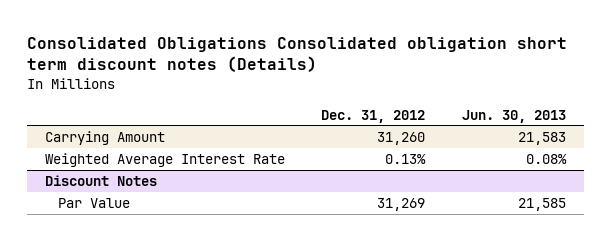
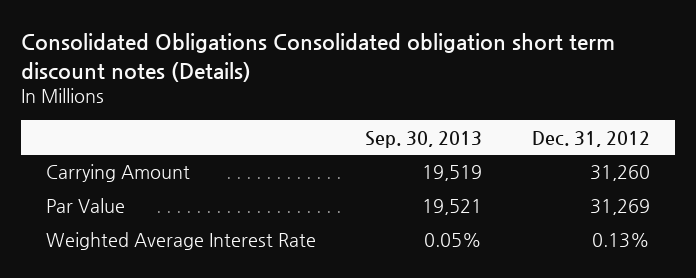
[461,109,566,123] Jun. 30, 2013 -> none
none -> [365,130,483,148] Sep. 30, 2013
[45,175,158,187] Discount Notes -> none
[45,153,286,168] Weighted Average Interest Rate -> [45,232,316,251] Weighted Average Interest Rate

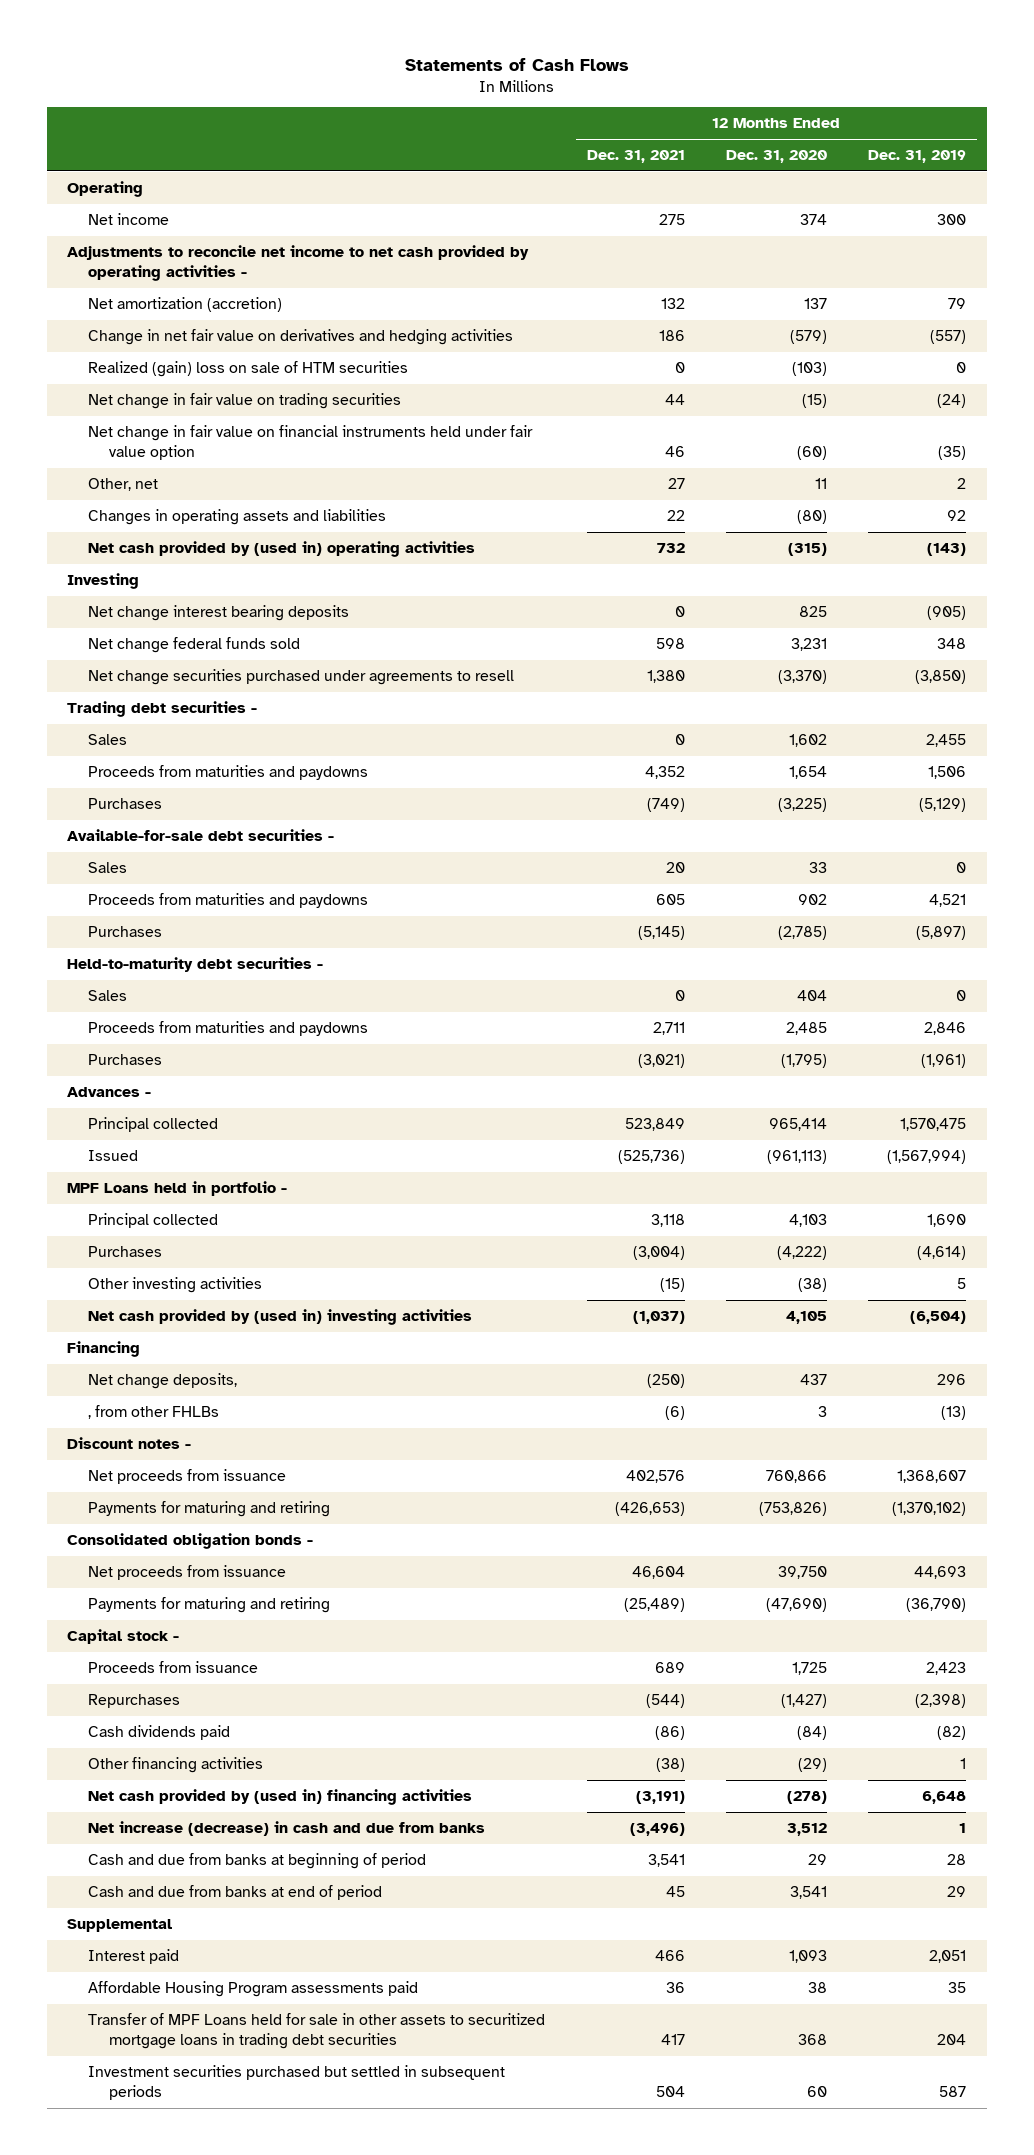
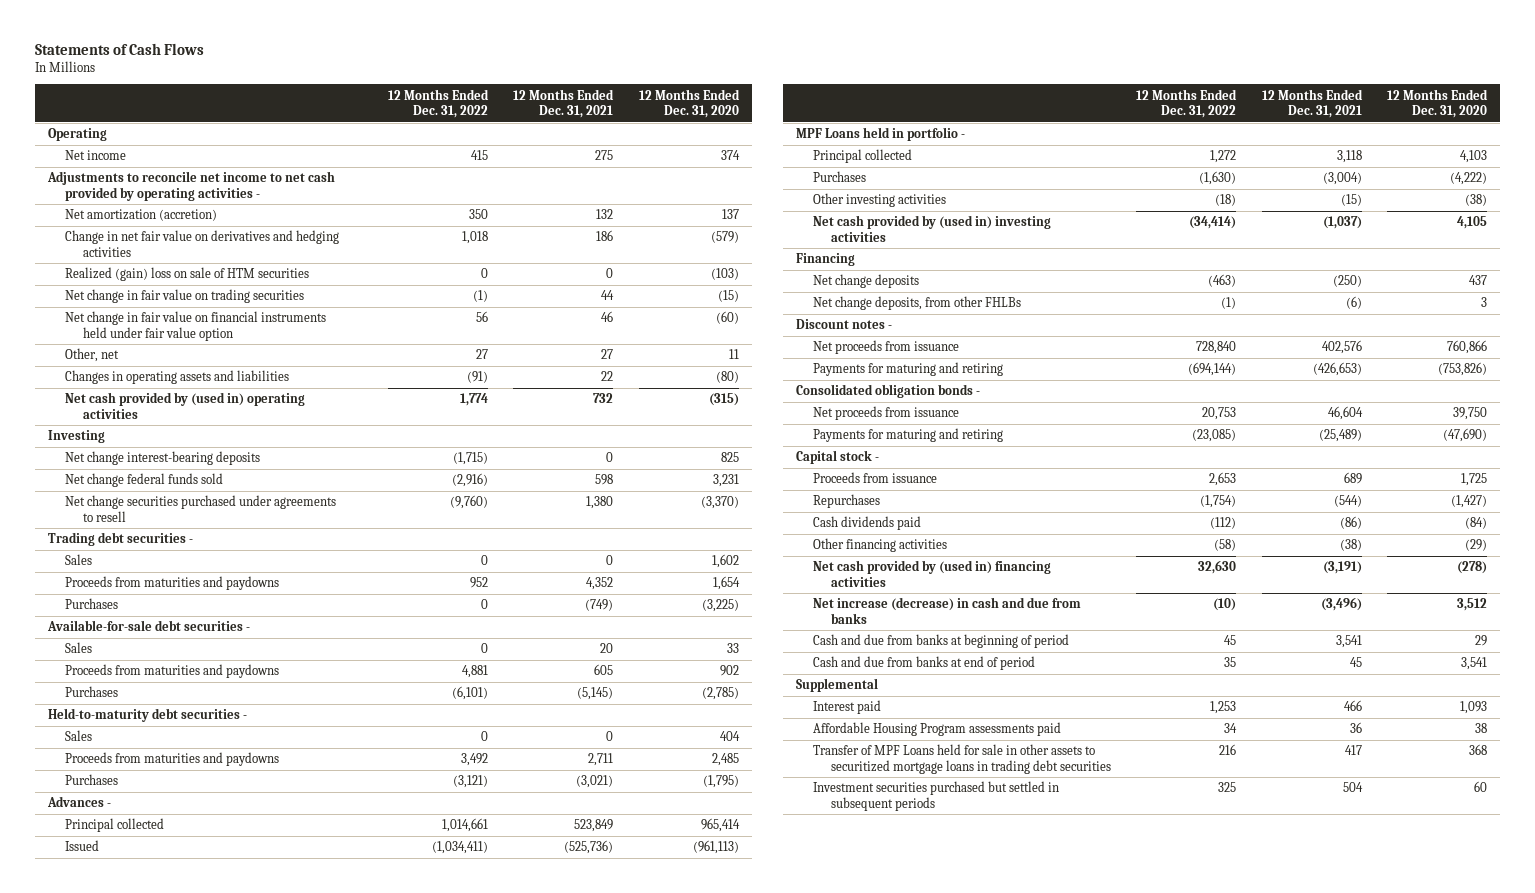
[868,150,967,164] Dec. 31, 2019 -> none
none -> [388,88,490,119] 12 Months Ended Dec. 31, 2022
[88,605,350,622] Net change interest bearing deposits -> [65,451,261,466] Net change interest-bearing deposits
[88,1373,238,1390] Net change deposits, -> [813,274,920,289] Net change deposits
[88,1405,220,1420] , from other FHLBs -> [813,296,1022,311] Net change deposits, from other FHLBs

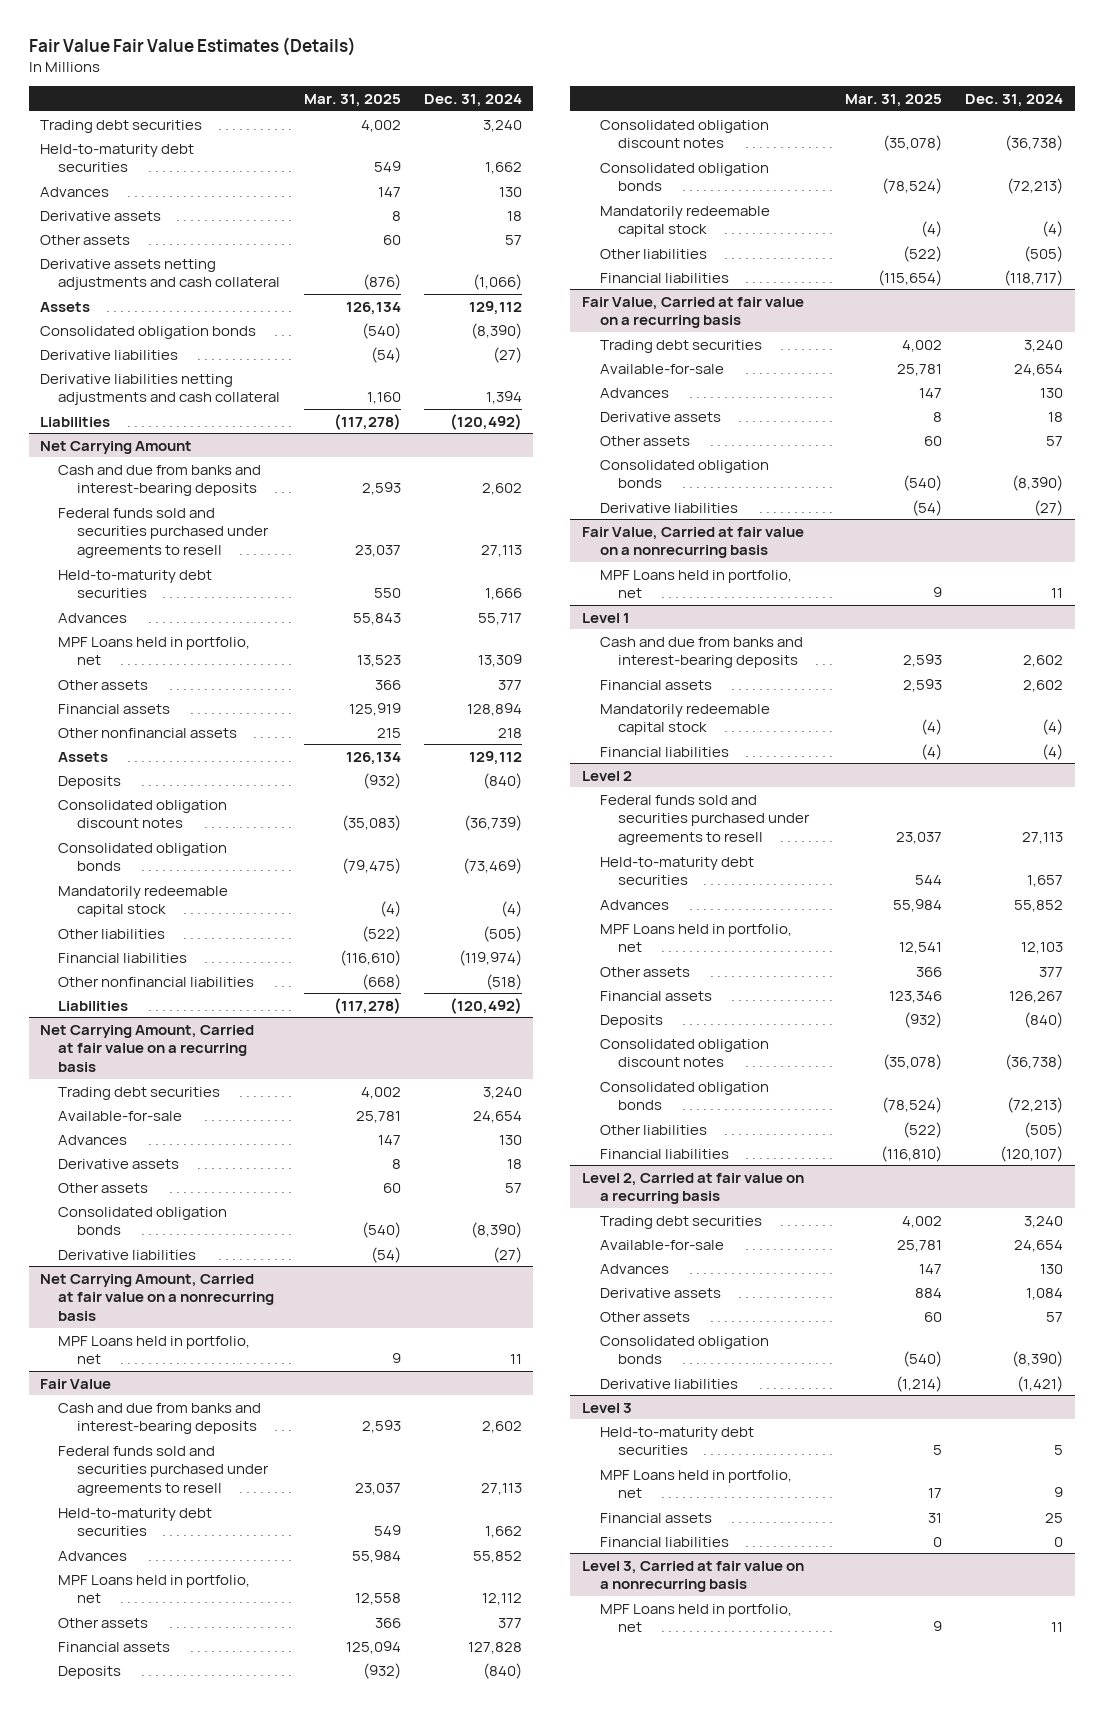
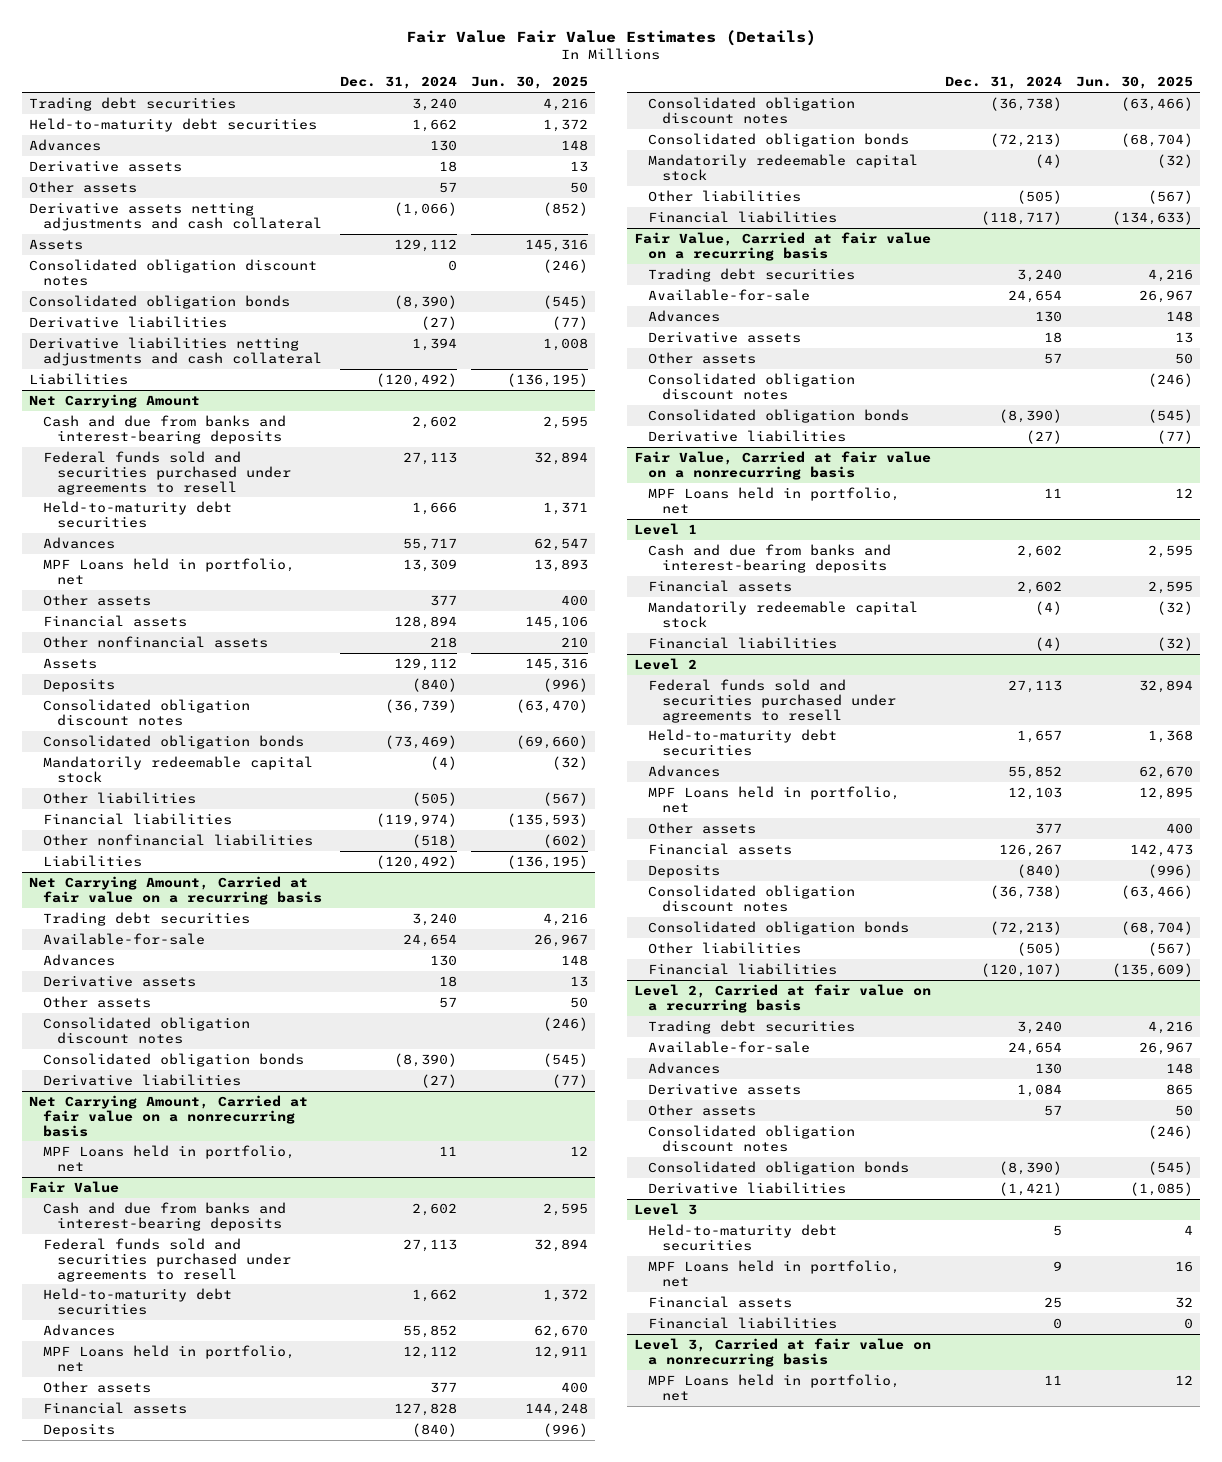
[303,94,401,108] Mar. 31, 2025 -> none
none -> [470,76,588,90] Jun. 30, 2025
none -> [28,258,317,286] Consolidated obligation discount notes
none -> [42,1016,250,1044] Consolidated obligation discount notes
none -> [648,372,856,400] Consolidated obligation discount notes
none -> [648,1124,856,1152] Consolidated obligation discount notes

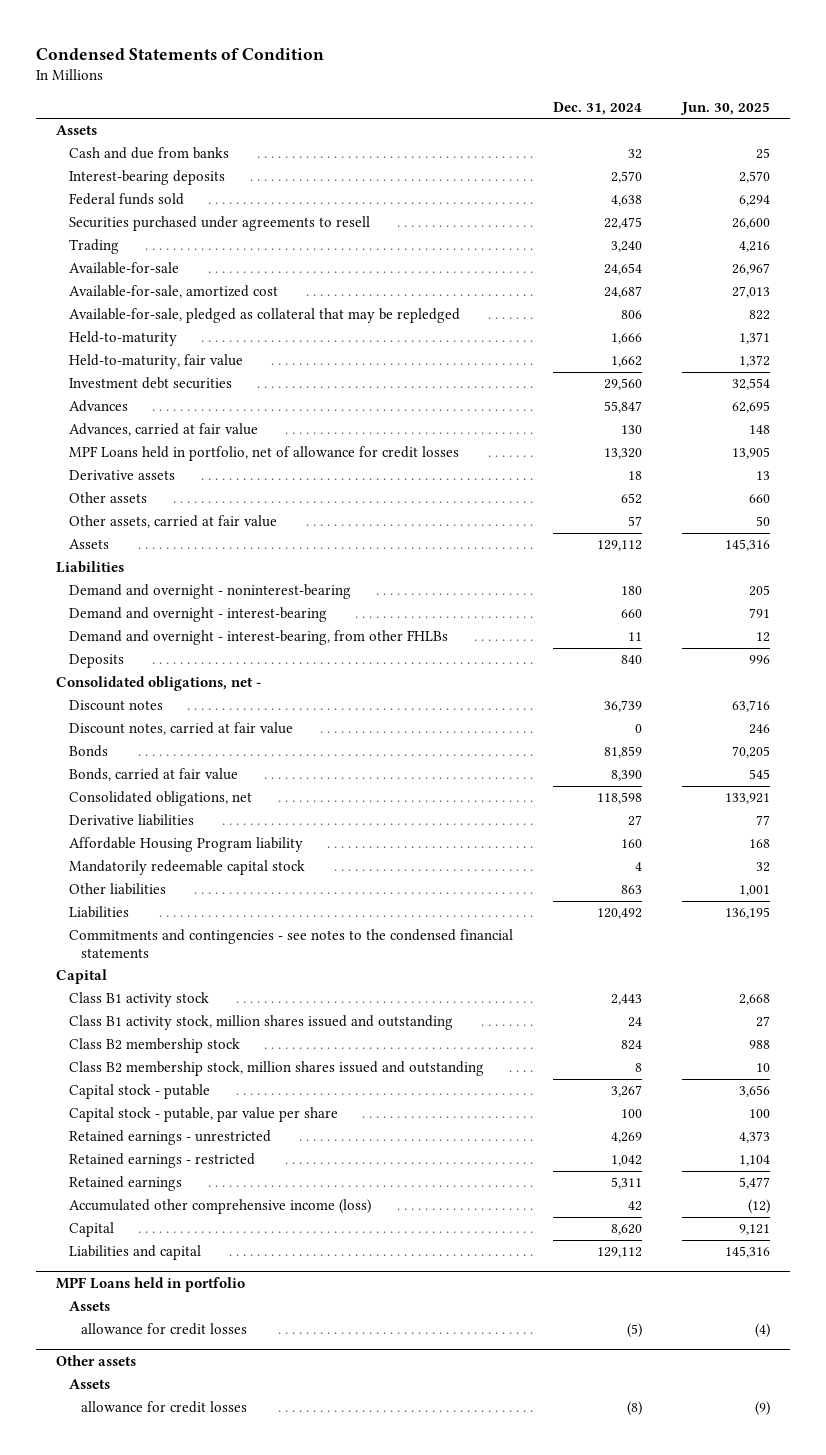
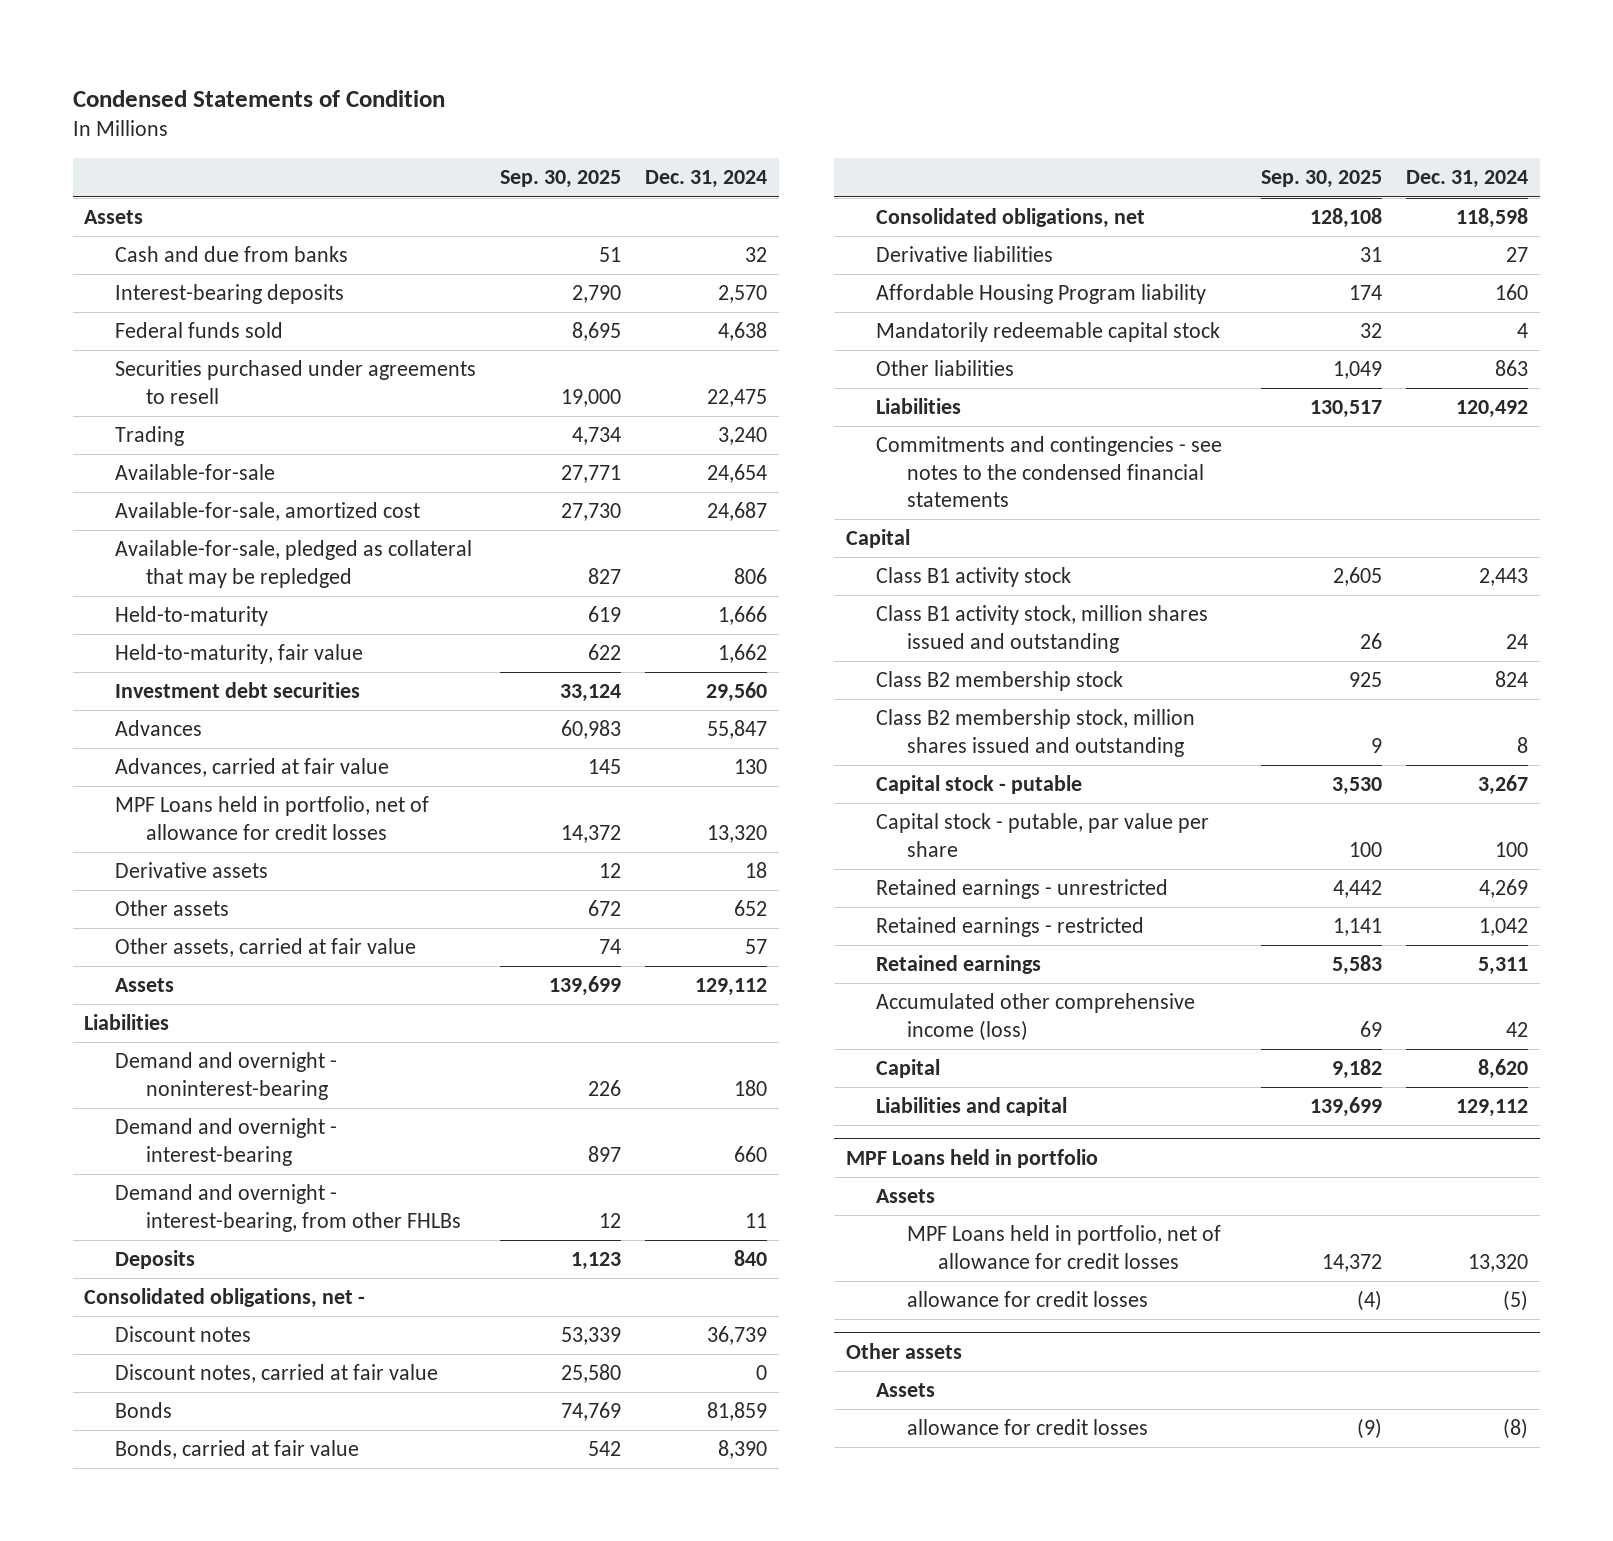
[679,101,770,115] Jun. 30, 2025 -> none
none -> [500,170,622,189] Sep. 30, 2025
none -> [907,1225,1222,1269] MPF Loans held in portfolio, net of allowance for credit losses

